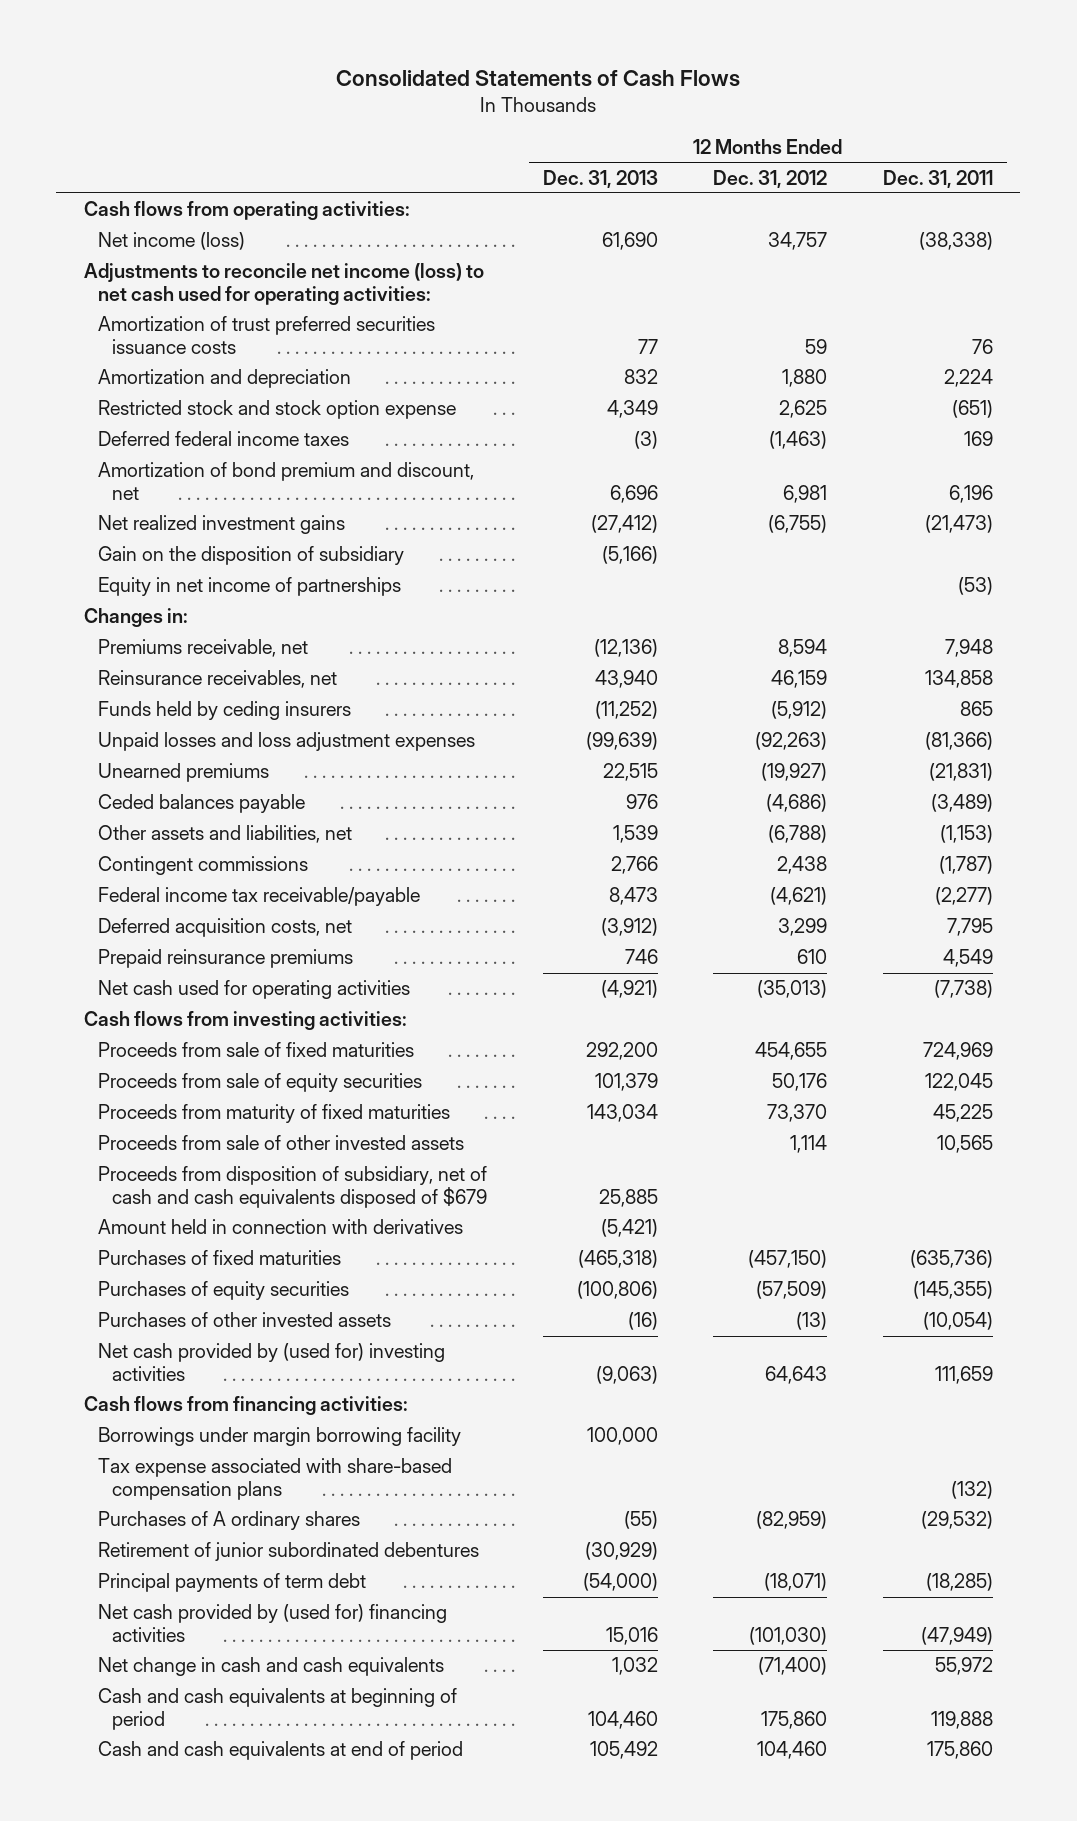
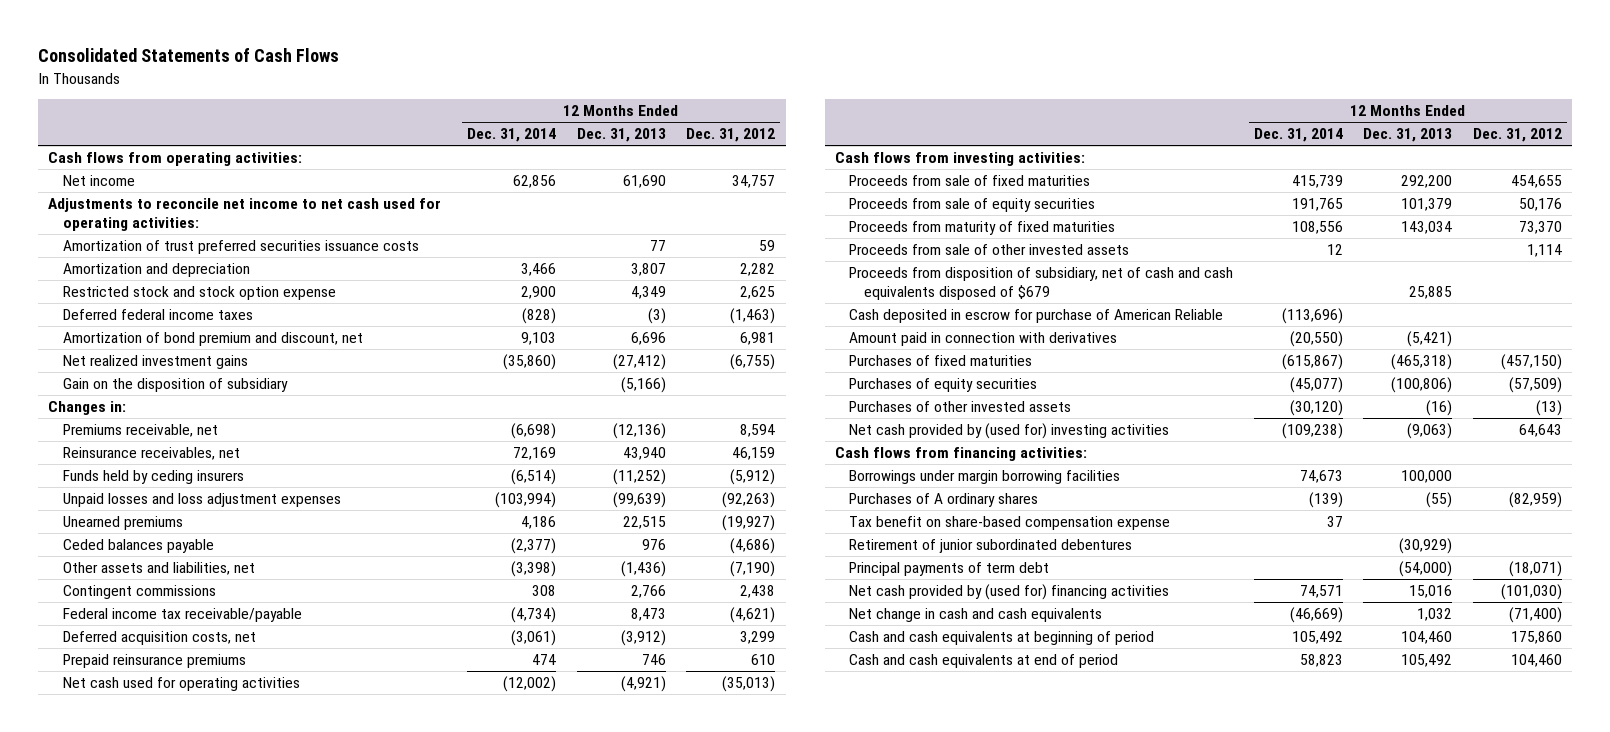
[882,169,993,188] Dec. 31, 2011 -> none
none -> [467,128,557,143] Dec. 31, 2014
[97,232,245,251] Net income (loss) -> [62,175,135,187] Net income
[84,263,485,305] Adjustments to reconcile net income (loss) to net cash used for operating activities: -> [48,198,442,231] Adjustments to reconcile net income to net cash used for operating activities:
[623,369,658,385] 832 -> [630,263,666,277] 3,807
[782,369,828,388] 1,880 -> [740,263,776,277] 2,282
[97,577,401,597] Equity in net income of partnerships -> none
[612,825,658,844] 1,539 -> [620,561,666,578] (1,436)
[768,825,828,844] (6,788) -> [730,561,776,578] (7,190)
none -> [849,309,1224,324] Cash deposited in escrow for purchase of American Reliable
[97,1219,463,1235] Amount held in connection with derivatives -> [849,332,1118,347] Amount paid in connection with derivatives
[97,1458,452,1500] Tax expense associated with share-based compensation plans -> none
[97,1427,461,1447] Borrowings under margin borrowing facility -> [849,470,1121,485] Borrowings under margin borrowing facilities
none -> [849,516,1171,531] Tax benefit on share-based compensation expense

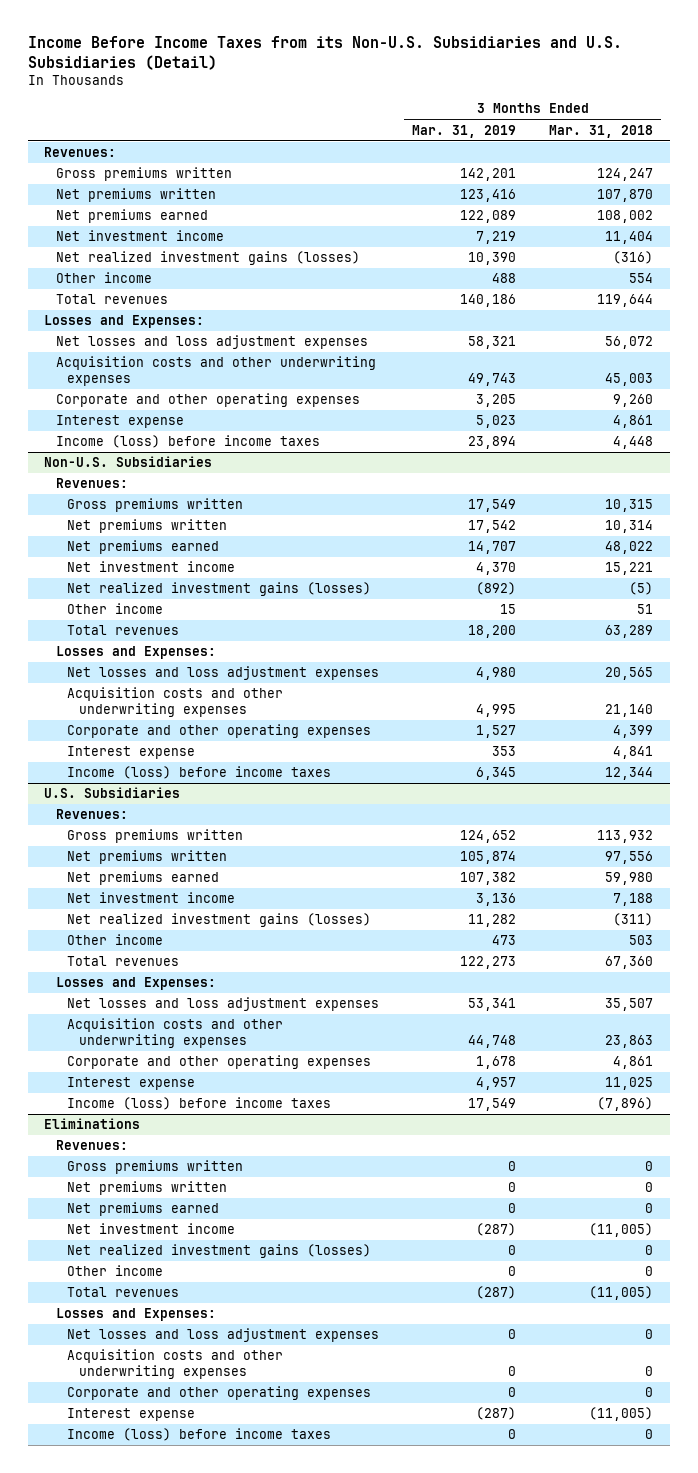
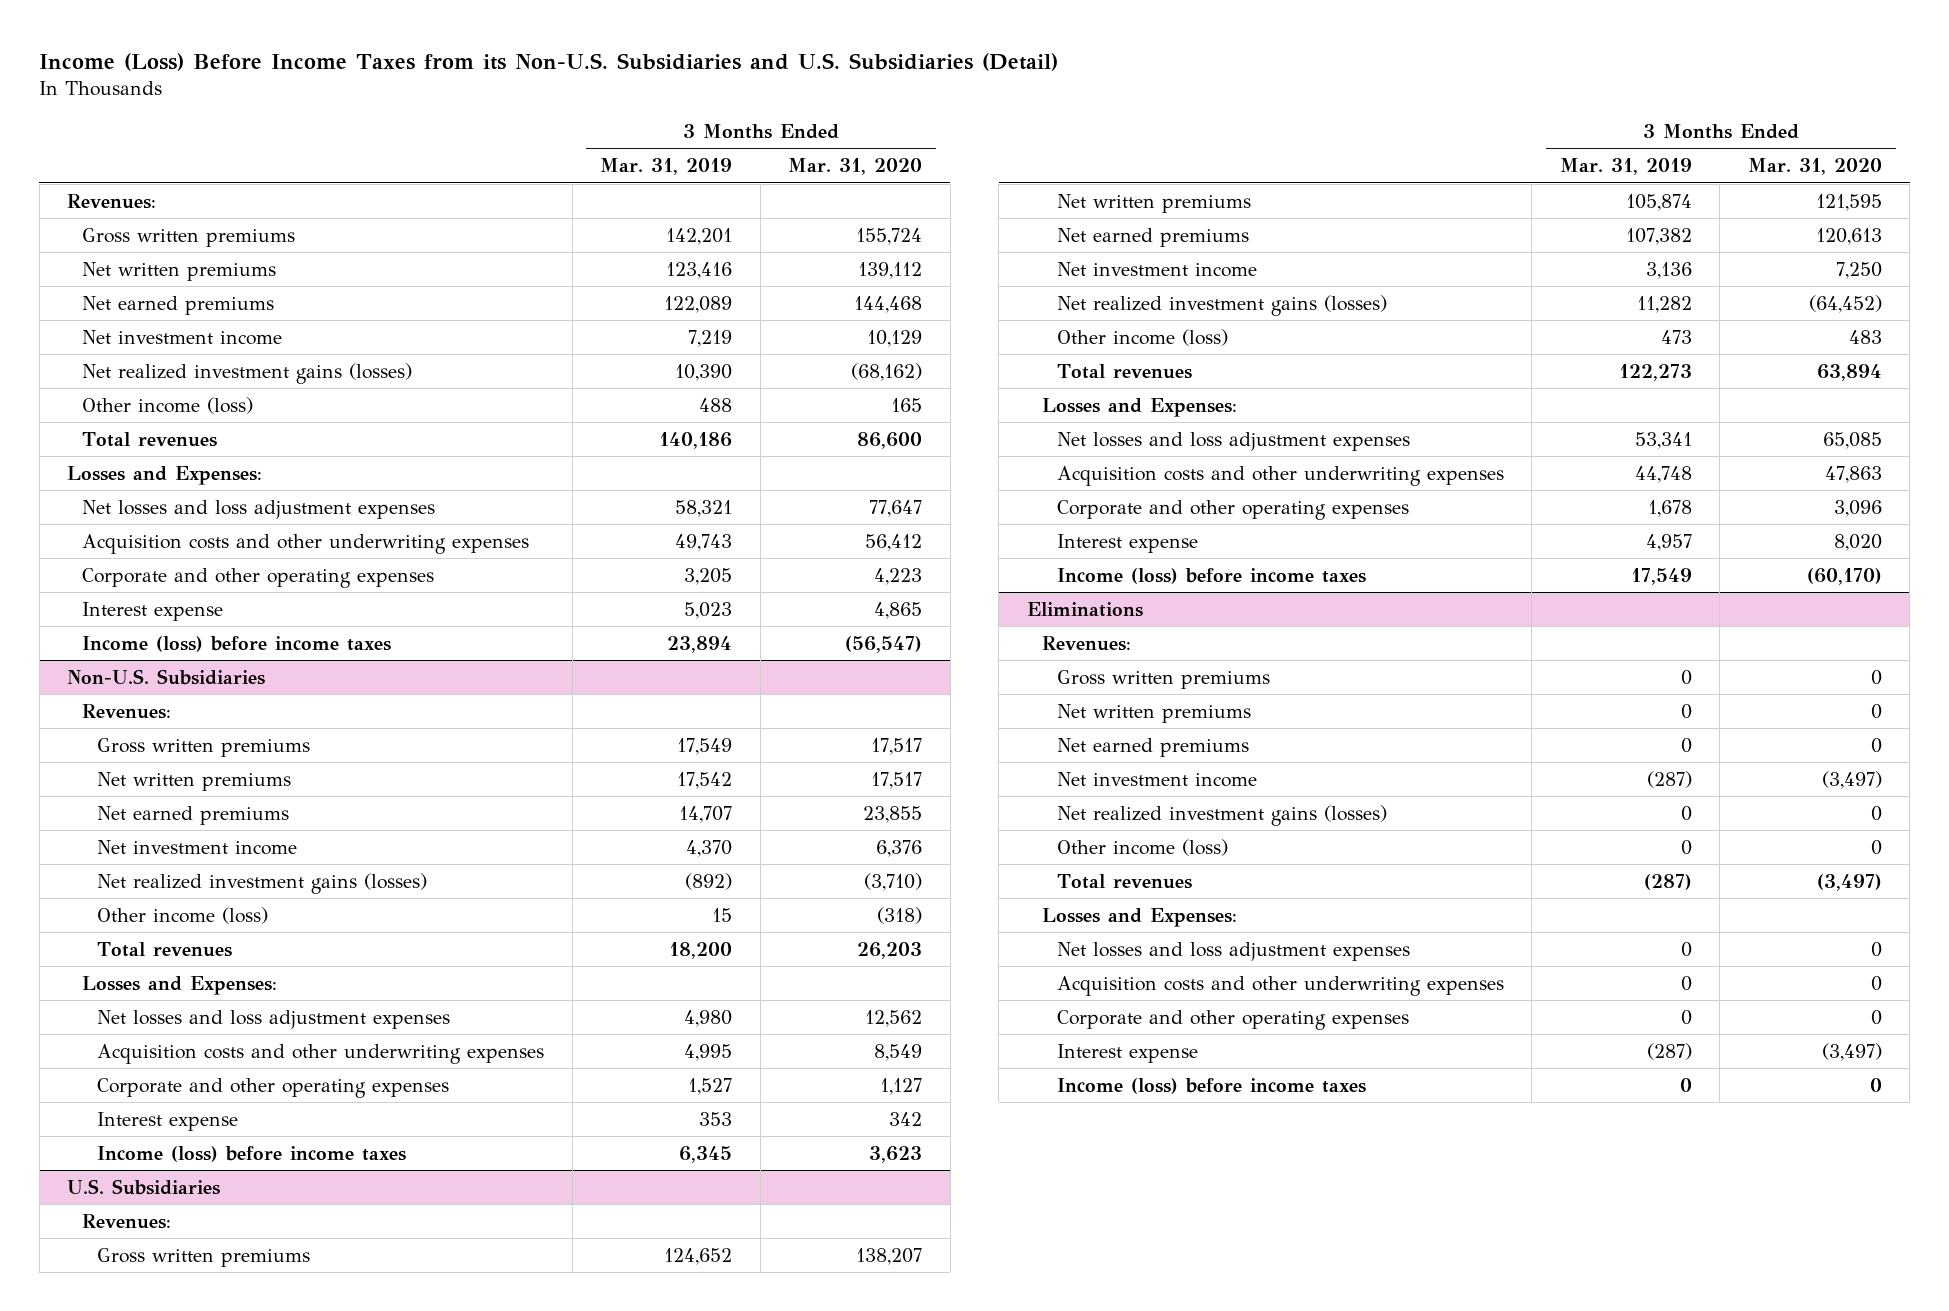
[28,35,623,70] Income Before Income Taxes from its Non-U.S. Subsidiaries and U.S. Subsidiaries (Detail) -> [39,53,1059,72] Income (Loss) Before Income Taxes from its Non-U.S. Subsidiaries and U.S. Subsidiaries (Detail)
[549,124,654,138] Mar. 31, 2018 -> none
none -> [788,158,923,176] Mar. 31, 2020
[55,167,232,182] Gross premiums written -> [82,227,296,247] Gross written premiums
[55,188,216,203] Net premiums written -> [82,261,277,281] Net written premiums
[55,209,208,224] Net premiums earned -> [82,295,275,315] Net earned premiums
[55,272,152,284] Other income -> [82,396,254,414] Other income (loss)
[67,498,244,513] Gross premiums written -> [97,737,311,757] Gross written premiums
[67,519,228,534] Net premiums written -> [97,771,292,791] Net written premiums
[67,540,220,555] Net premiums earned -> [97,805,290,825] Net earned premiums
[67,603,164,615] Other income -> [97,906,269,924] Other income (loss)
[67,829,244,844] Gross premiums written -> [97,1247,311,1267] Gross written premiums
[67,850,228,865] Net premiums written -> [1056,193,1251,213] Net written premiums
[67,871,220,886] Net premiums earned -> [1056,227,1249,247] Net earned premiums
[67,934,164,946] Other income -> [1056,328,1228,346] Other income (loss)
[67,1160,244,1175] Gross premiums written -> [1056,669,1270,689] Gross written premiums
[67,1181,228,1196] Net premiums written -> [1056,703,1251,723] Net written premiums
[67,1202,220,1217] Net premiums earned -> [1056,737,1249,757] Net earned premiums
[67,1265,164,1277] Other income -> [1056,838,1228,856] Other income (loss)

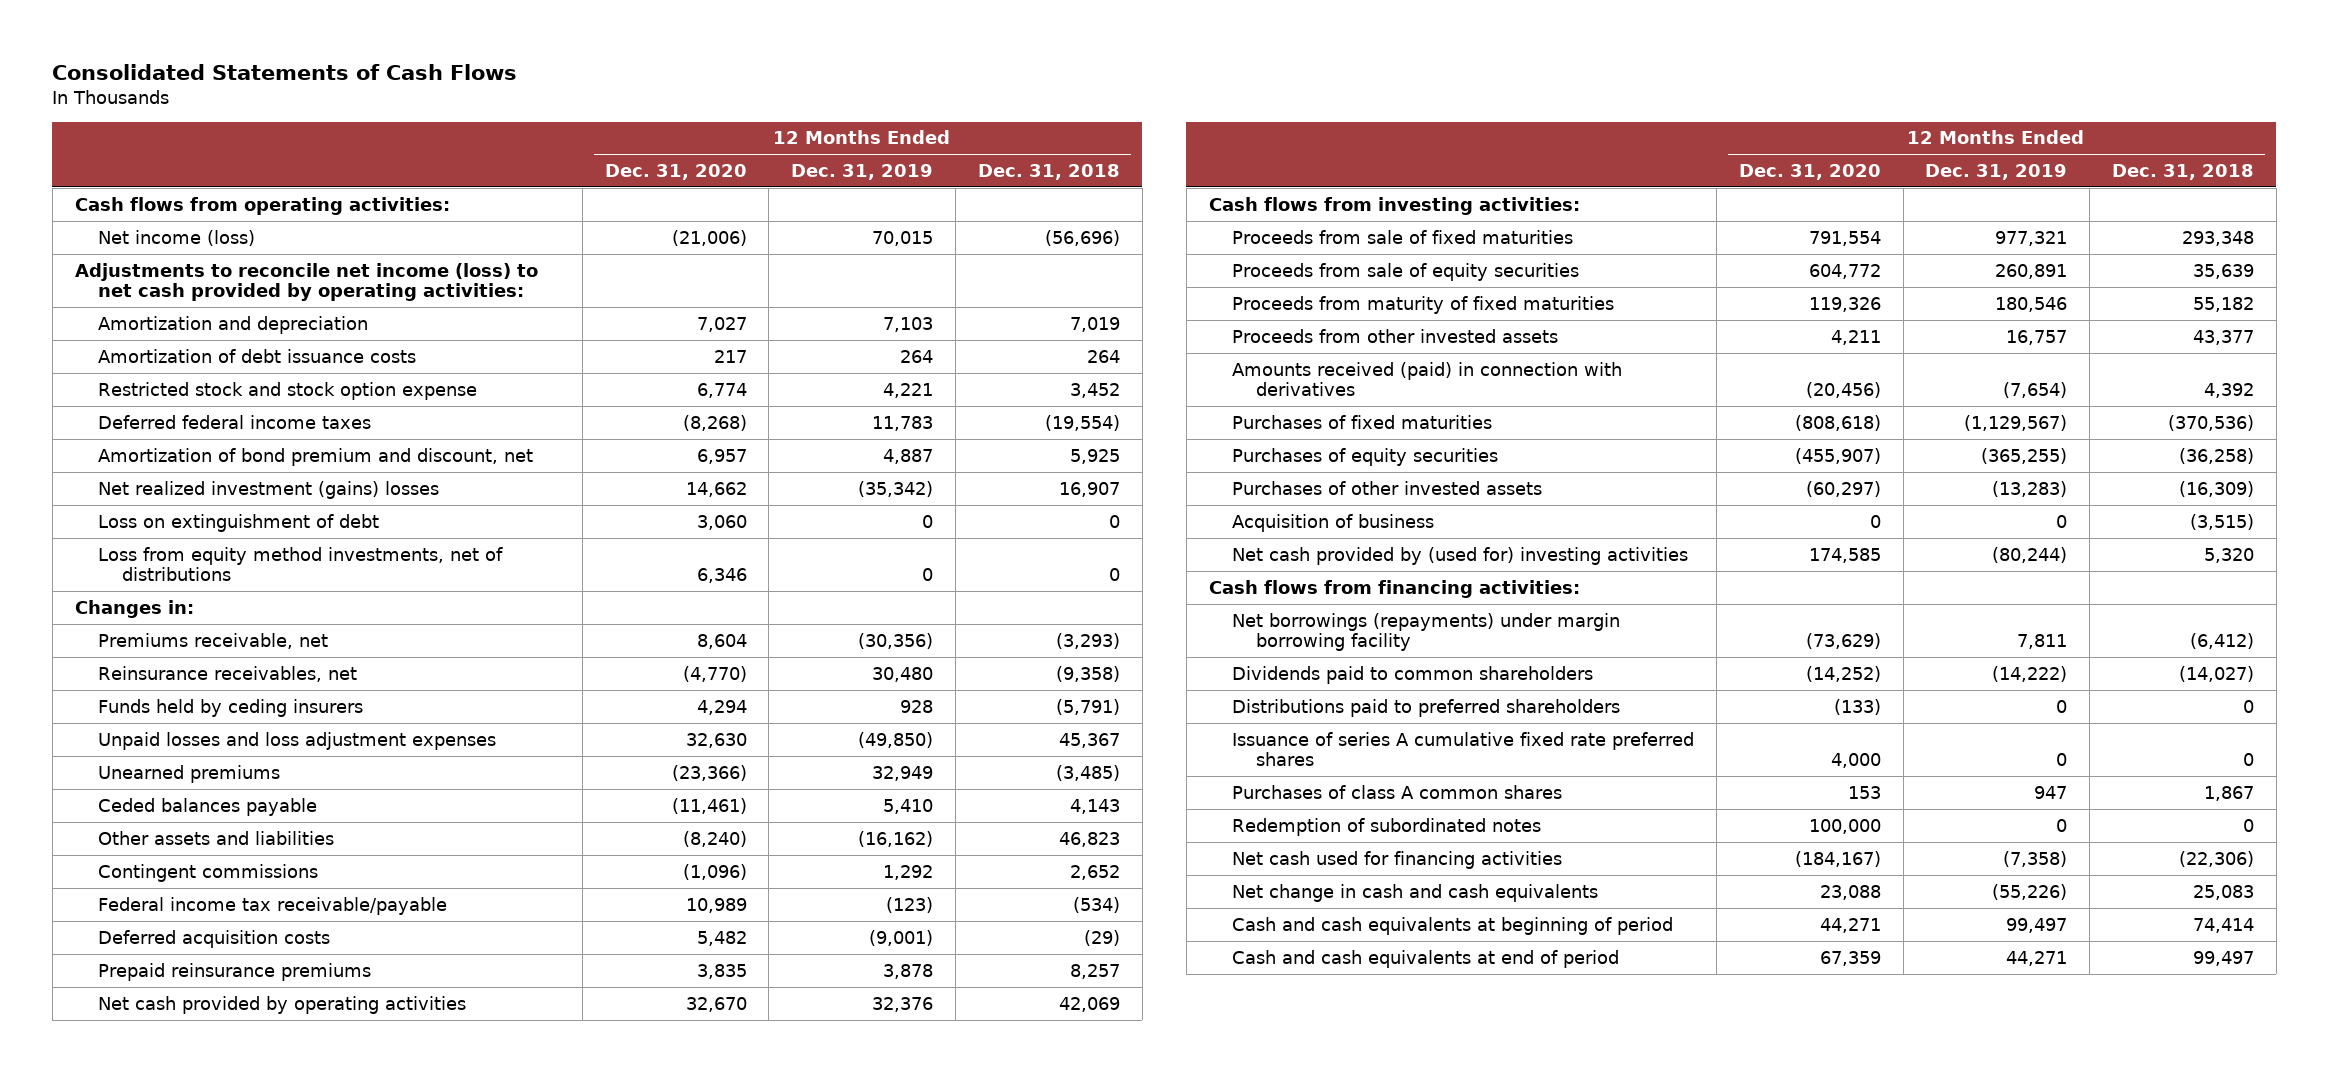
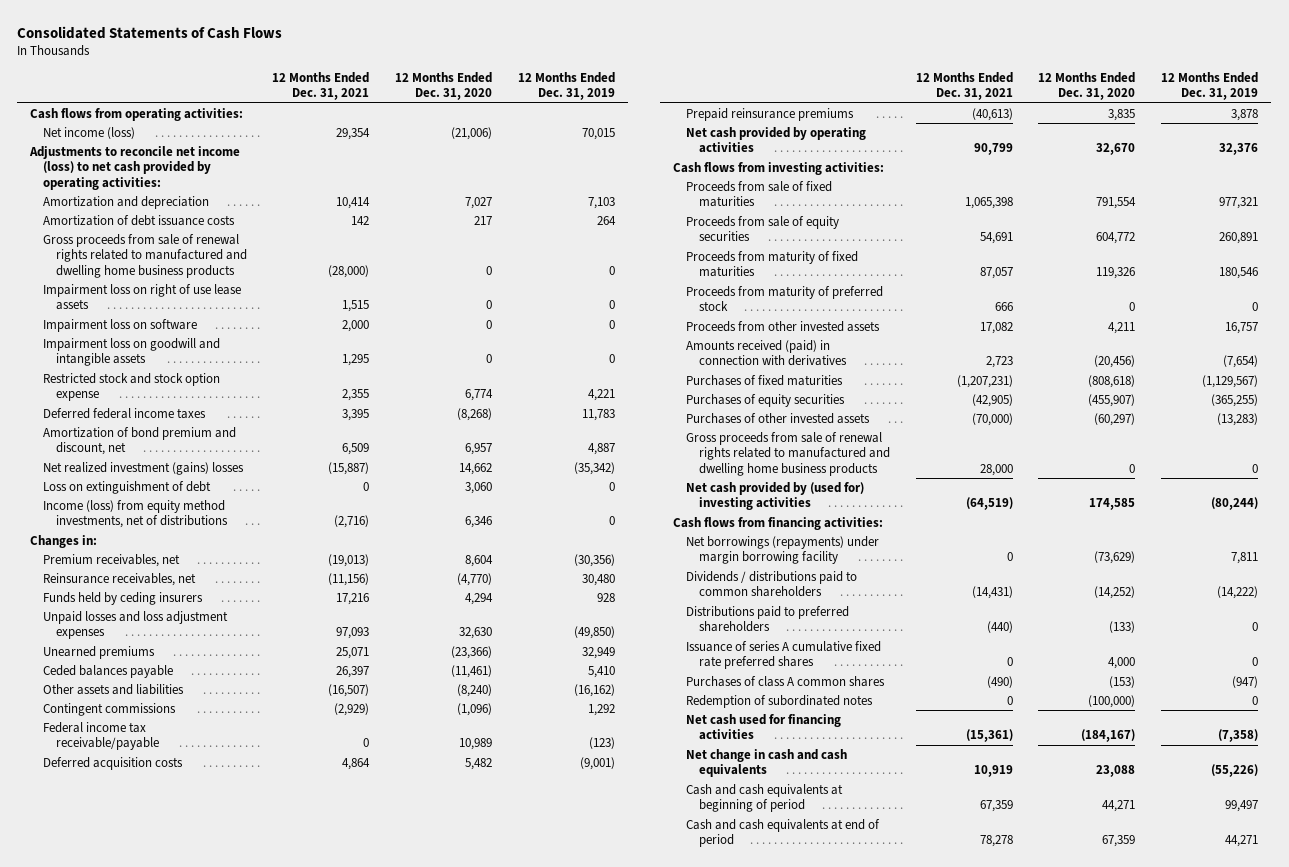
[977,163,1120,180] Dec. 31, 2018 -> none
none -> [272,72,370,101] 12 Months Ended Dec. 31, 2021
none -> [42,233,247,278] Gross proceeds from sale of renewal rights related to manufactured and dwelling home business products
none -> [42,283,241,311] Impairment loss on right of use lease assets
none -> [42,318,197,332] Impairment loss on software
none -> [42,337,220,367] Impairment loss on goodwill and intangible assets
[98,546,504,582] Loss from equity method investments, net of distributions -> [42,499,228,529] Income (loss) from equity method investments, net of distributions
[98,632,329,649] Premiums receivable, net -> [42,553,180,567] Premium receivables, net
none -> [686,285,884,312] Proceeds from maturity of preferred stock
[1232,513,1435,532] Acquisition of business -> none
none -> [686,431,890,476] Gross proceeds from sale of renewal rights related to manufactured and dwelling home business products
[1232,665,1594,684] Dividends paid to common shareholders -> [686,570,858,598] Dividends / distributions paid to common shareholders
[1847,785,1881,799] 153 -> [1109,675,1136,688] (153)
[2034,785,2068,799] 947 -> [1232,675,1259,688] (947)
[1808,818,1881,834] 100,000 -> [1088,694,1136,708] (100,000)

